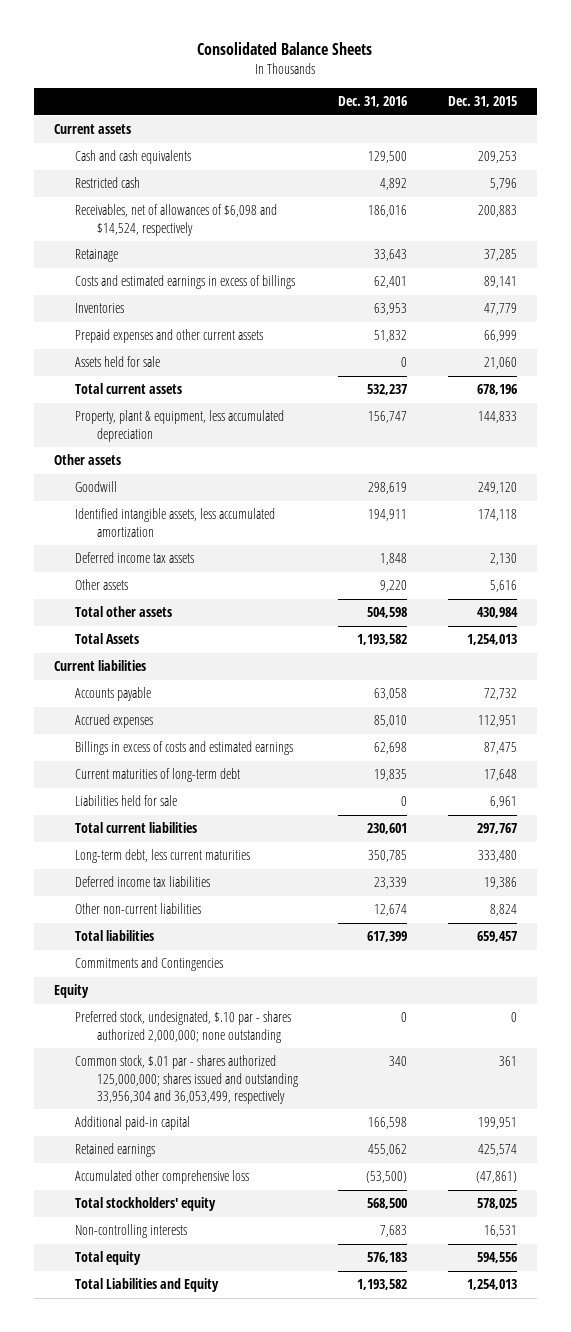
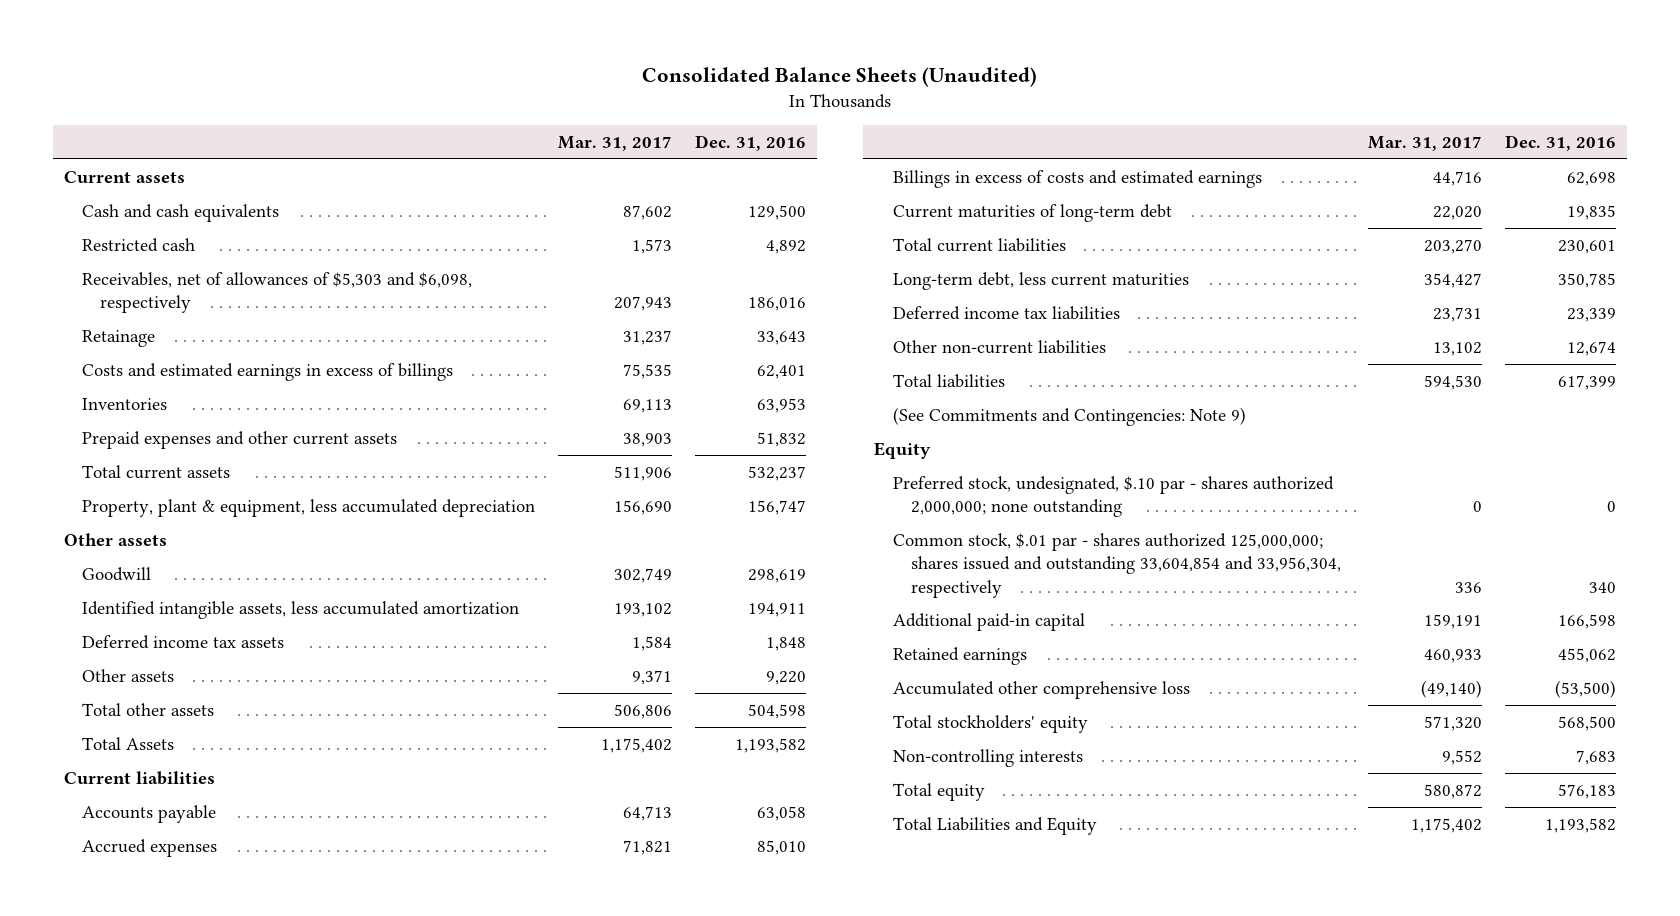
[197,42,373,56] Consolidated Balance Sheets -> [641,66,1037,87] Consolidated Balance Sheets (Unaudited)
[447,96,517,108] Dec. 31, 2015 -> none
none -> [557,135,672,151] Mar. 31, 2017
[75,204,278,236] Receivables, net of allowances of $6,098 and $14,524, respectively -> [82,271,473,314] Receivables, net of allowances of $5,303 and $6,098, respectively
[75,356,161,368] Assets held for sale -> none
[75,795,178,807] Liabilities held for sale -> none
[75,957,224,972] Commitments and Contingencies -> [892,406,1246,426] (See Commitments and Contingencies: Note 9)
[75,1055,298,1104] Common stock, $.01 par - shares authorized 125,000,000; shares issued and outstanding 33,956,304 and 36,053,499, respectively -> [892,532,1341,598] Common stock, $.01 par - shares authorized 125,000,000; shares issued and outstanding 33,604,854 and 33,956,304, respectively

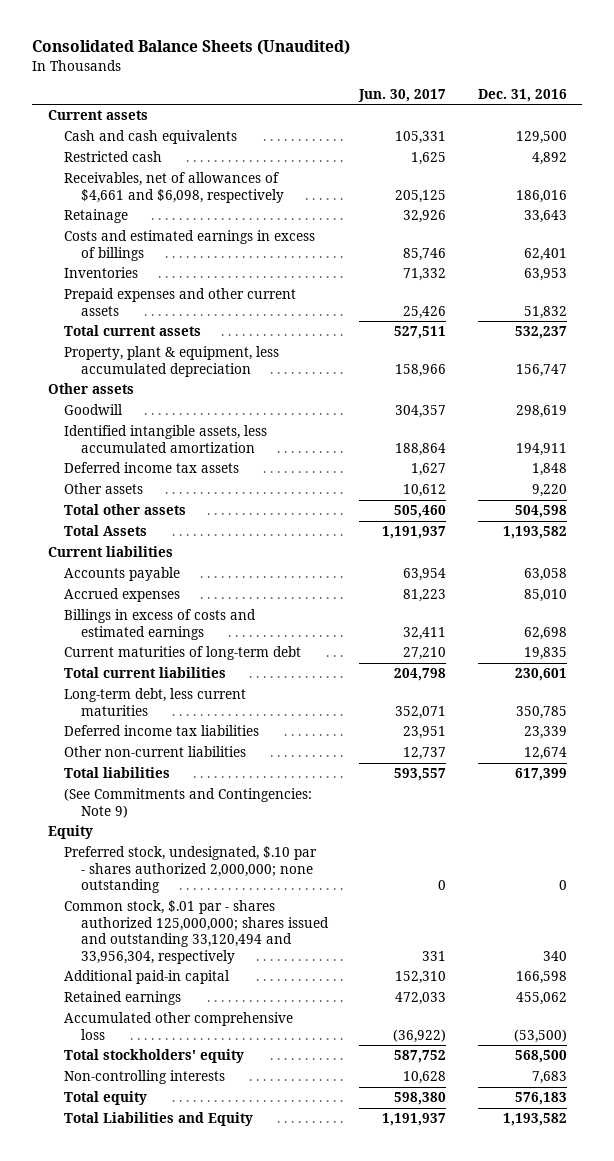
[557,135,672,151] Mar. 31, 2017 -> none
none -> [358,88,447,102] Jun. 30, 2017
[82,271,473,314] Receivables, net of allowances of $5,303 and $6,098, respectively -> [64,172,284,203] Receivables, net of allowances of $4,661 and $6,098, respectively
[892,532,1341,598] Common stock, $.01 par - shares authorized 125,000,000; shares issued and outstanding 33,604,854 and 33,956,304, respectively -> [64,900,329,964] Common stock, $.01 par - shares authorized 125,000,000; shares issued and outstanding 33,120,494 and 33,956,304, respectively

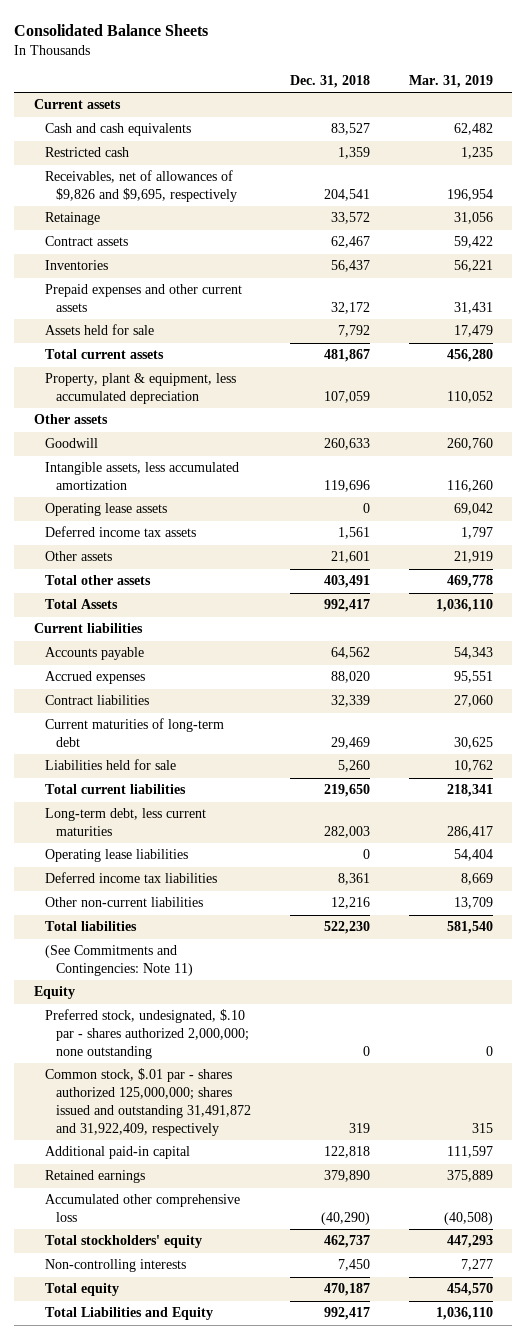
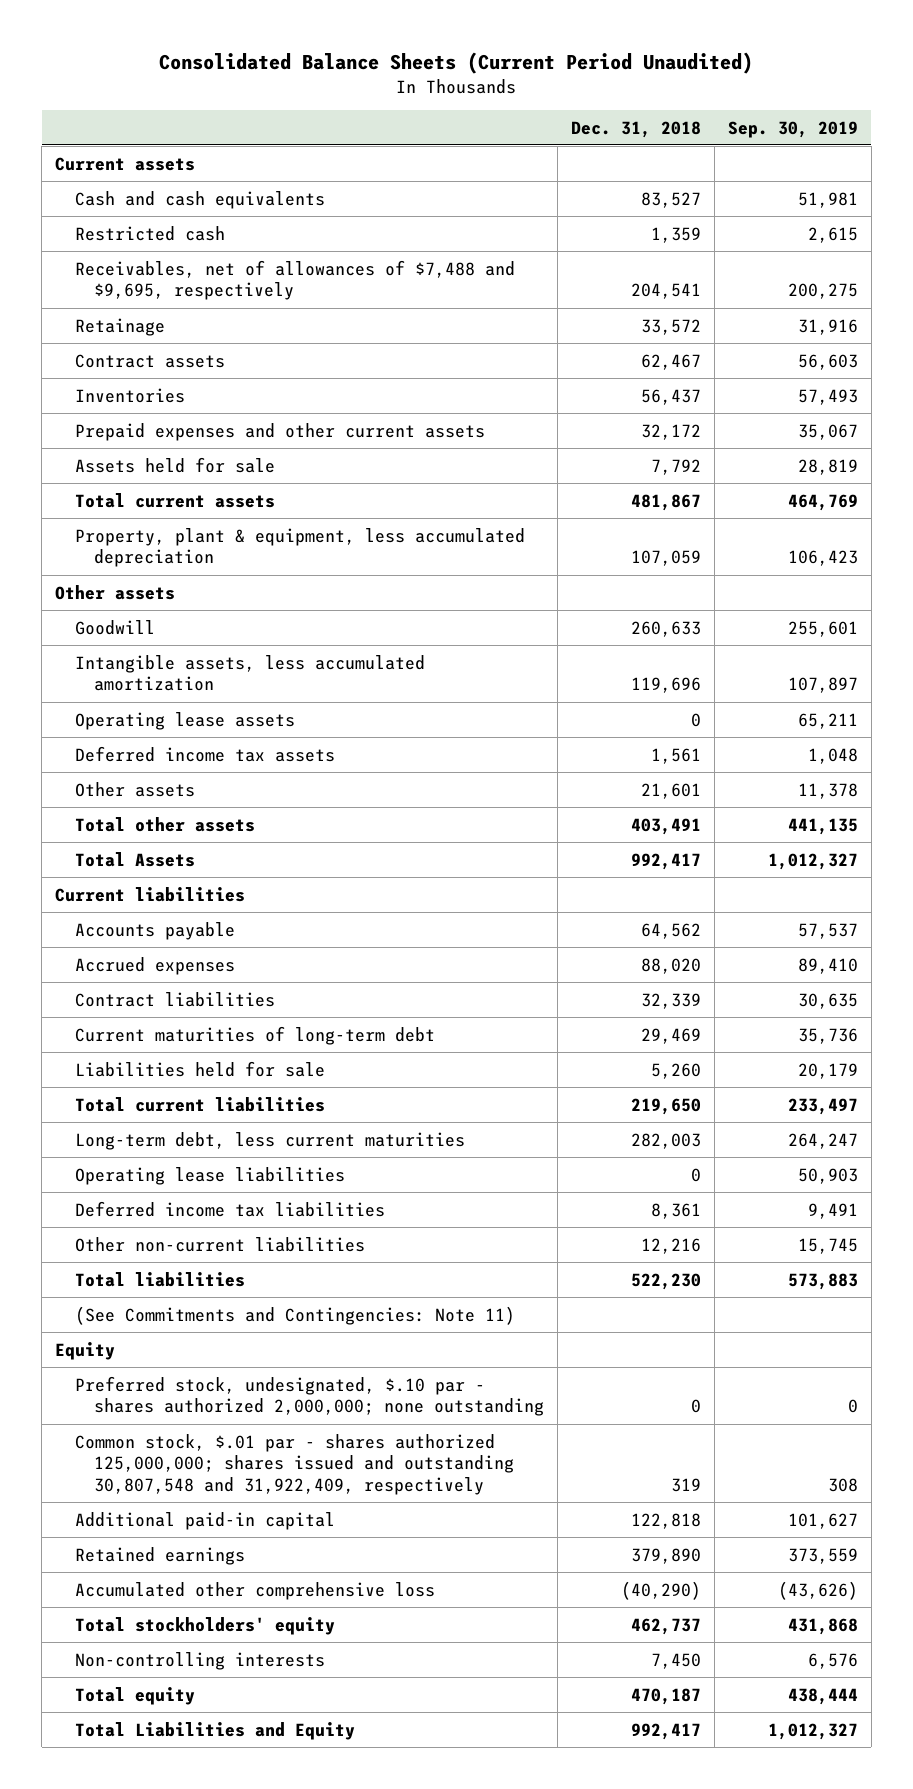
[14,23,209,36] Consolidated Balance Sheets -> [159,51,754,74] Consolidated Balance Sheets (Current Period Unaudited)
[408,75,493,89] Mar. 31, 2019 -> none
none -> [727,120,858,138] Sep. 30, 2019
[44,170,237,203] Receivables, net of allowances of $9,826 and $9,695, respectively -> [74,259,515,301] Receivables, net of allowances of $7,488 and $9,695, respectively
[44,1068,251,1136] Common stock, $.01 par - shares authorized 125,000,000; shares issued and outstanding 31,491,872 and 31,922,409, respectively -> [74,1433,515,1495] Common stock, $.01 par - shares authorized 125,000,000; shares issued and outstanding 30,807,548 and 31,922,409, respectively

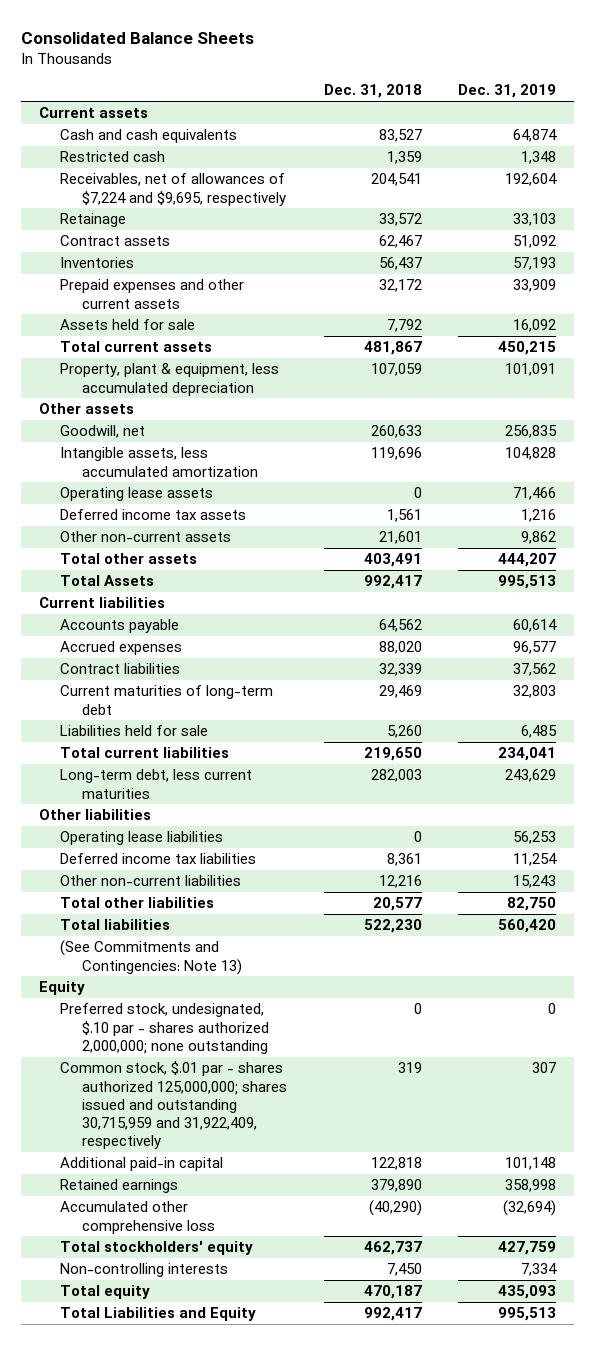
[159,51,754,74] Consolidated Balance Sheets (Current Period Unaudited) -> [20,31,254,44] Consolidated Balance Sheets
[727,120,858,138] Sep. 30, 2019 -> none
none -> [458,84,557,99] Dec. 31, 2019
[74,259,515,301] Receivables, net of allowances of $7,488 and $9,695, respectively -> [60,173,287,206] Receivables, net of allowances of $7,224 and $9,695, respectively
[74,619,155,635] Goodwill -> [60,425,146,439] Goodwill, net
[74,781,195,797] Other assets -> [60,531,232,543] Other non-current assets
none -> [38,809,151,821] Other liabilities
none -> [60,897,215,909] Total other liabilities
[74,1305,515,1325] (See Commitments and Contingencies: Note 11) -> [60,940,243,975] (See Commitments and Contingencies: Note 13)
[74,1433,515,1495] Common stock, $.01 par - shares authorized 125,000,000; shares issued and outstanding 30,807,548 and 31,922,409, respectively -> [60,1061,288,1149] Common stock, $.01 par - shares authorized 125,000,000; shares issued and outstanding 30,715,959 and 31,922,409, respectively

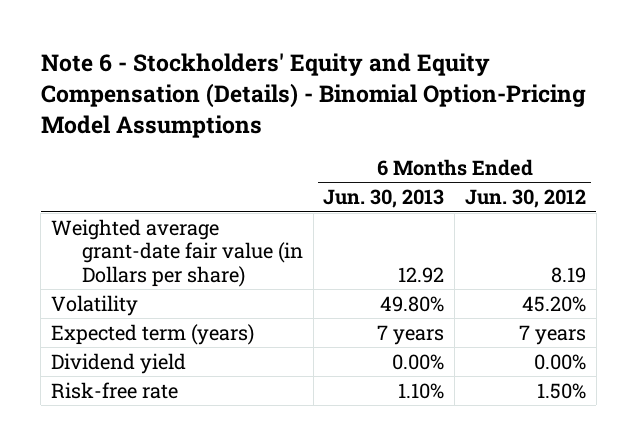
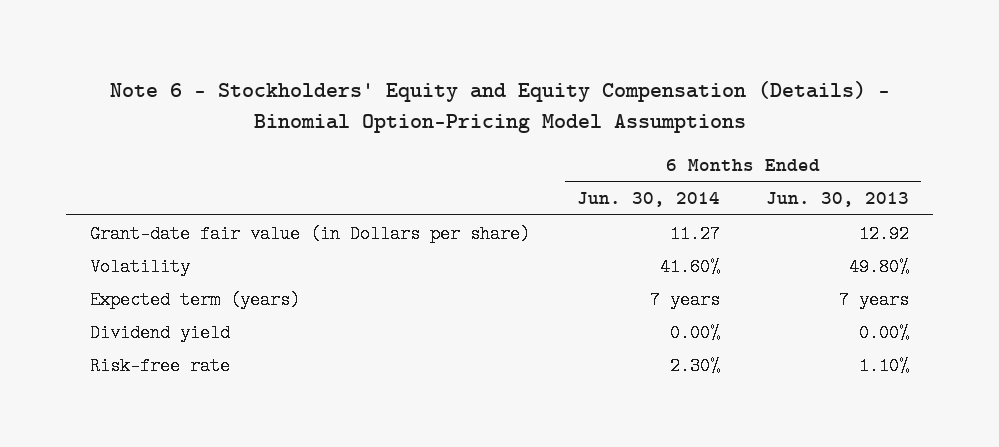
[464,189,586,209] Jun. 30, 2012 -> none
none -> [576,192,720,208] Jun. 30, 2014
[50,218,303,287] Weighted average grant-date fair value (in Dollars per share) -> [89,224,530,243] Grant-date fair value (in Dollars per share)

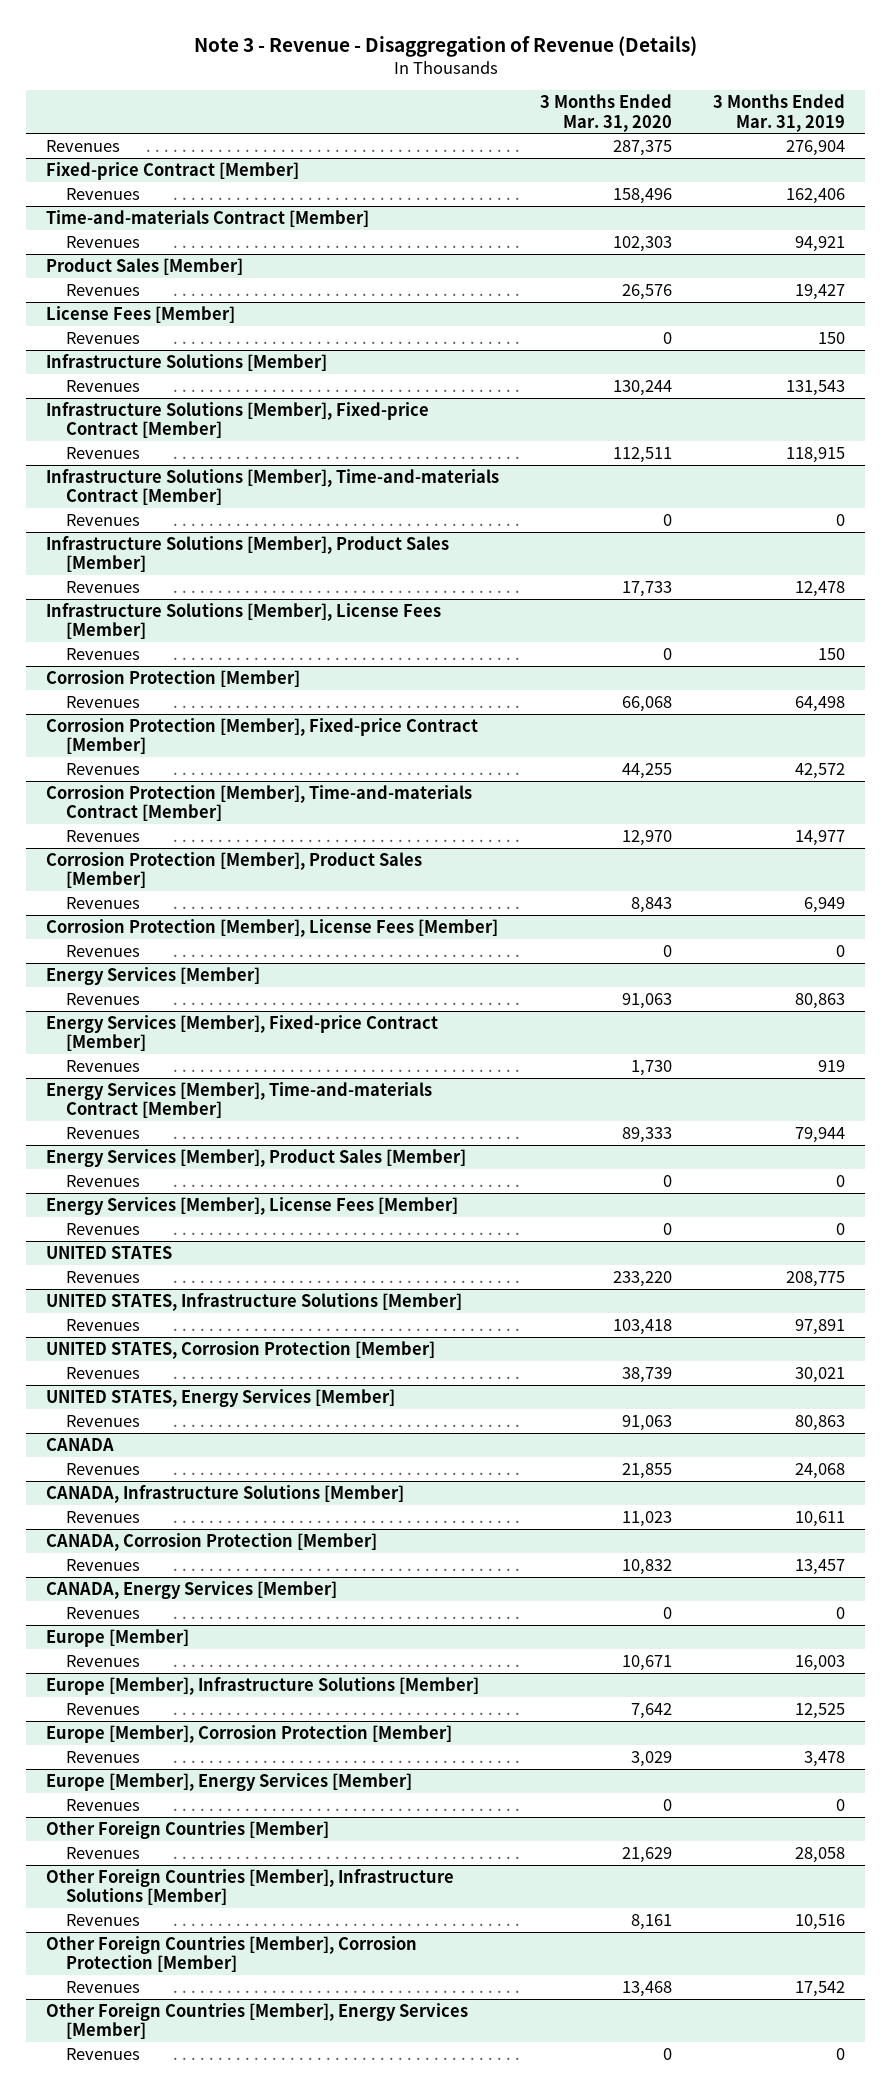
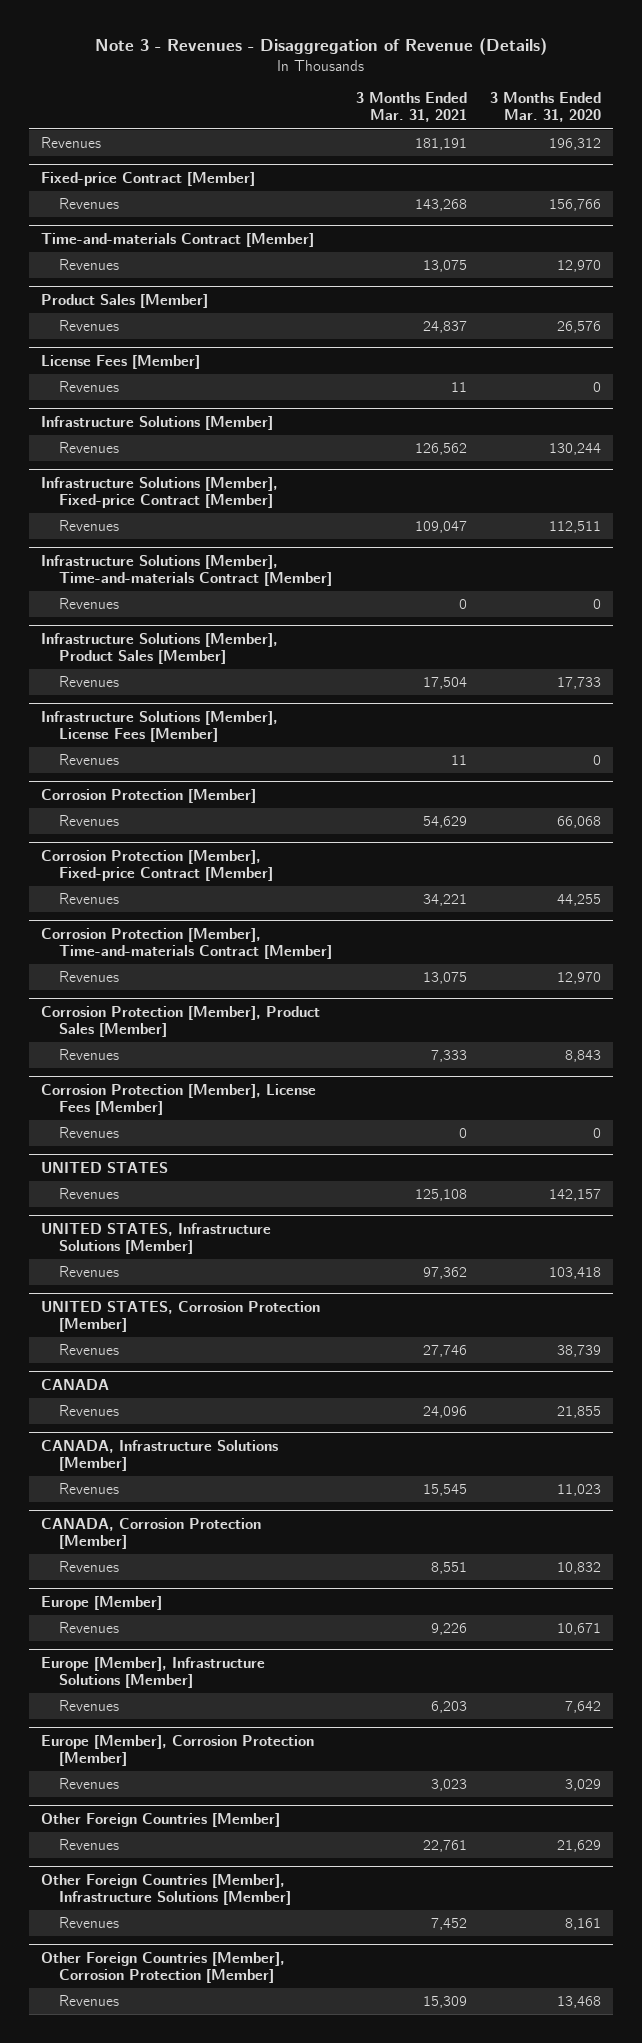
[193,35,697,57] Note 3 - Revenue - Disaggregation of Revenue (Details) -> [94,38,547,56] Note 3 - Revenues - Disaggregation of Revenue (Details)
[712,94,845,132] 3 Months Ended Mar. 31, 2019 -> none
none -> [355,92,467,123] 3 Months Ended Mar. 31, 2021
[613,139,673,156] 287,375 -> [549,138,602,151] 196,312
[613,187,673,204] 158,496 -> [549,199,602,212] 156,766
[613,235,673,252] 102,303 -> [557,260,602,273] 12,970
[46,966,261,985] Energy Services [Member] -> none
[66,992,141,1005] Revenues -> none
[46,1014,439,1052] Energy Services [Member], Fixed-price Contract [Member] -> none
[66,1059,141,1072] Revenues -> none
[46,1081,433,1119] Energy Services [Member], Time-and-materials Contract [Member] -> none
[66,1126,141,1139] Revenues -> none
[46,1148,467,1167] Energy Services [Member], Product Sales [Member] -> none
[66,1174,141,1187] Revenues -> none
[46,1196,459,1215] Energy Services [Member], License Fees [Member] -> none
[66,1222,141,1235] Revenues -> none
[613,1270,673,1287] 233,220 -> [549,1189,602,1202] 142,157
[46,1388,396,1407] UNITED STATES, Energy Services [Member] -> none
[66,1414,141,1427] Revenues -> none
[46,1580,338,1599] CANADA, Energy Services [Member] -> none
[66,1606,141,1619] Revenues -> none
[46,1772,413,1791] Europe [Member], Energy Services [Member] -> none
[66,1798,141,1811] Revenues -> none
[46,2002,469,2040] Other Foreign Countries [Member], Energy Services [Member] -> none
[66,2047,141,2060] Revenues -> none

